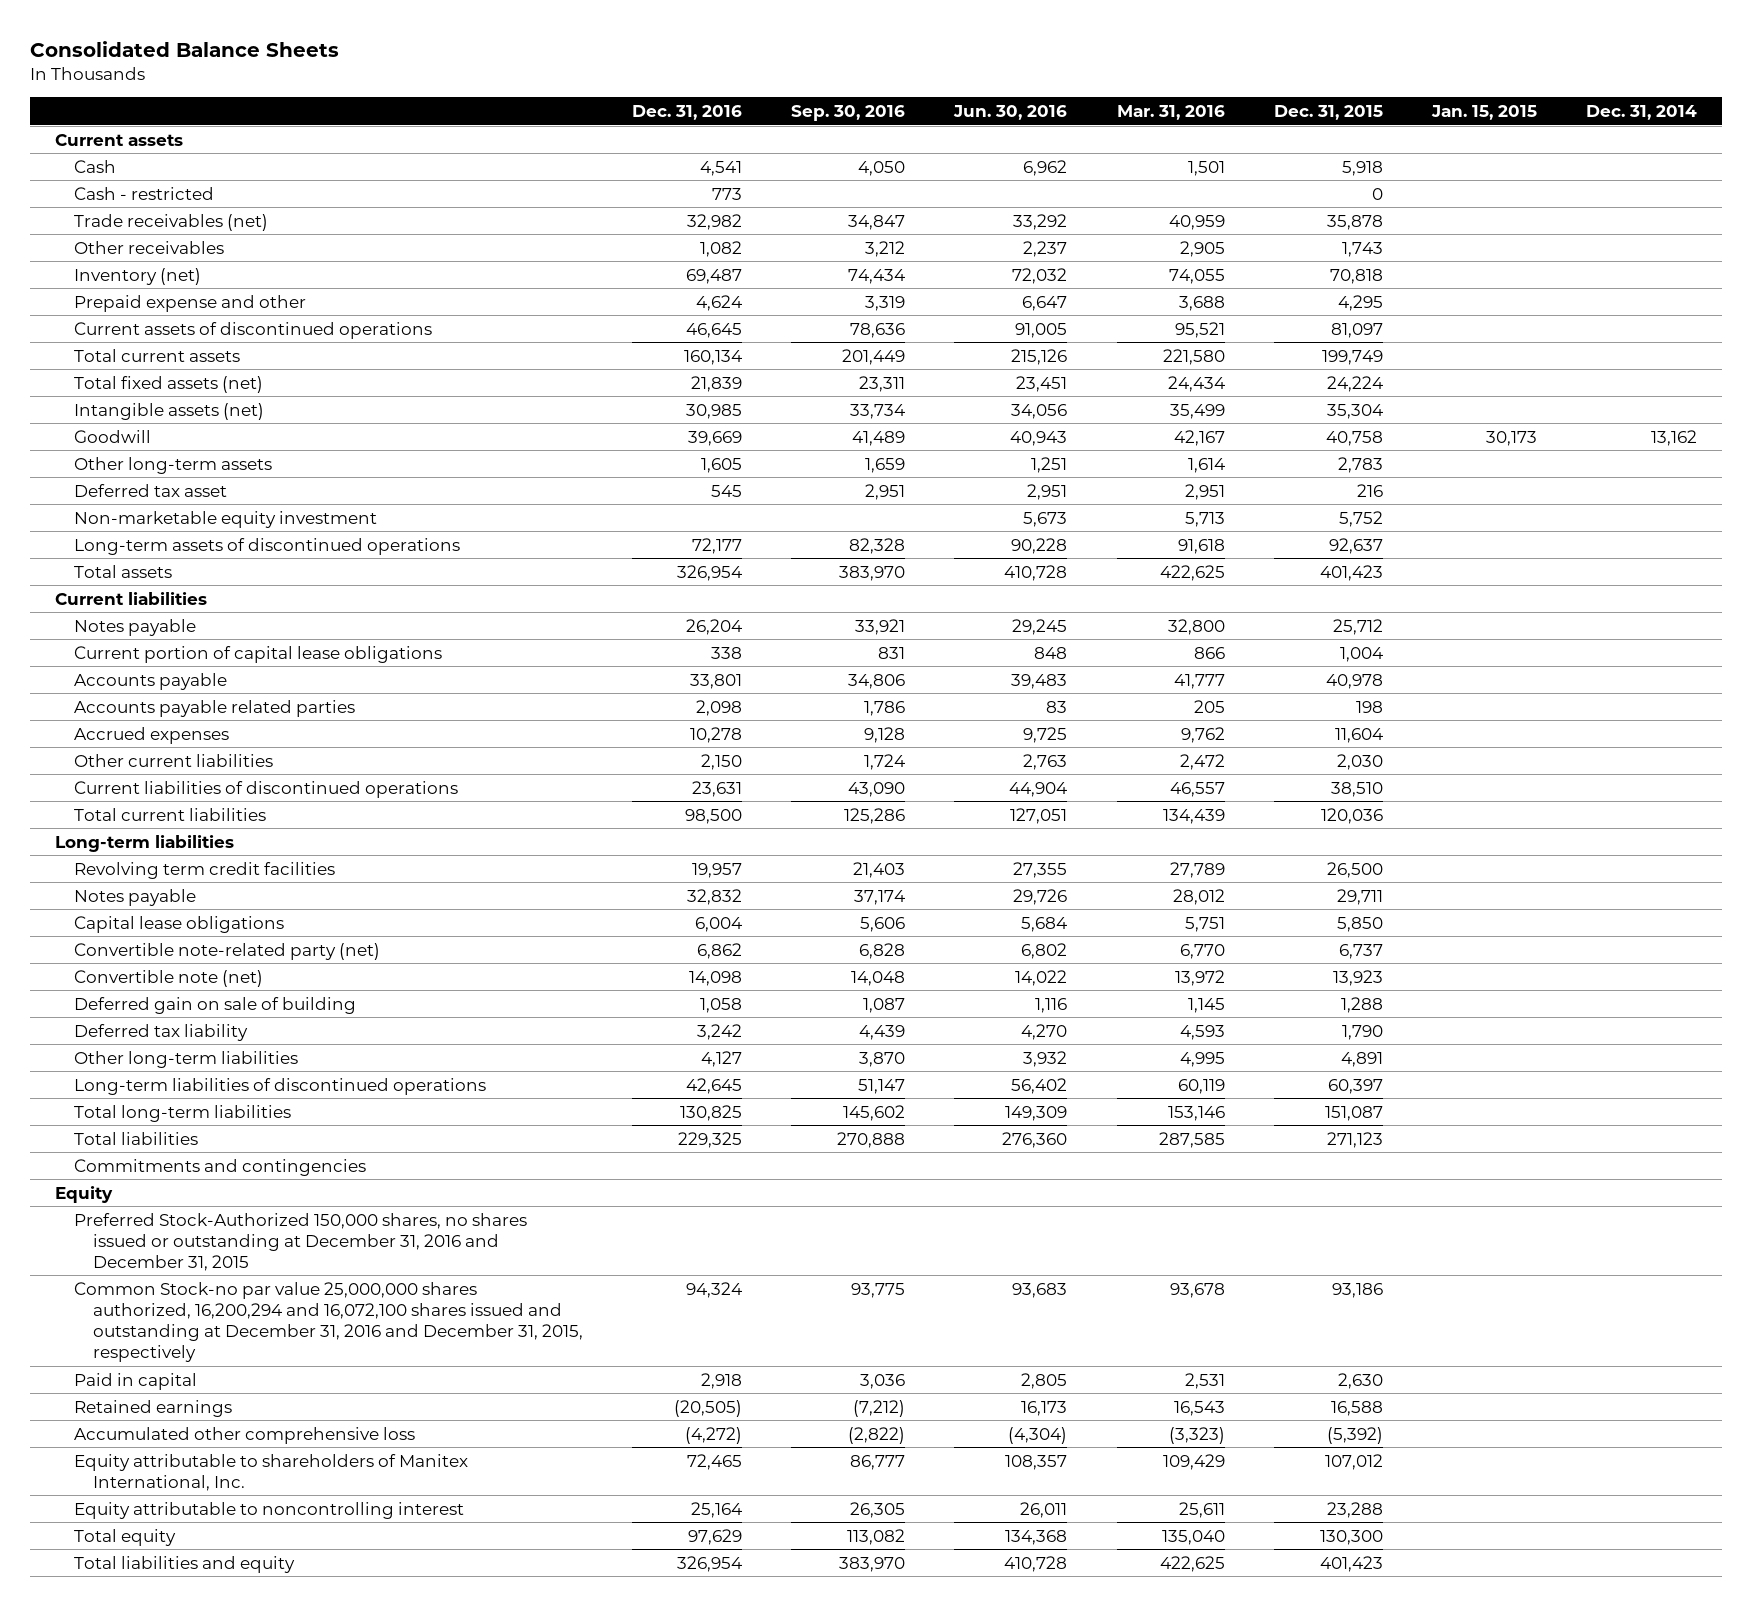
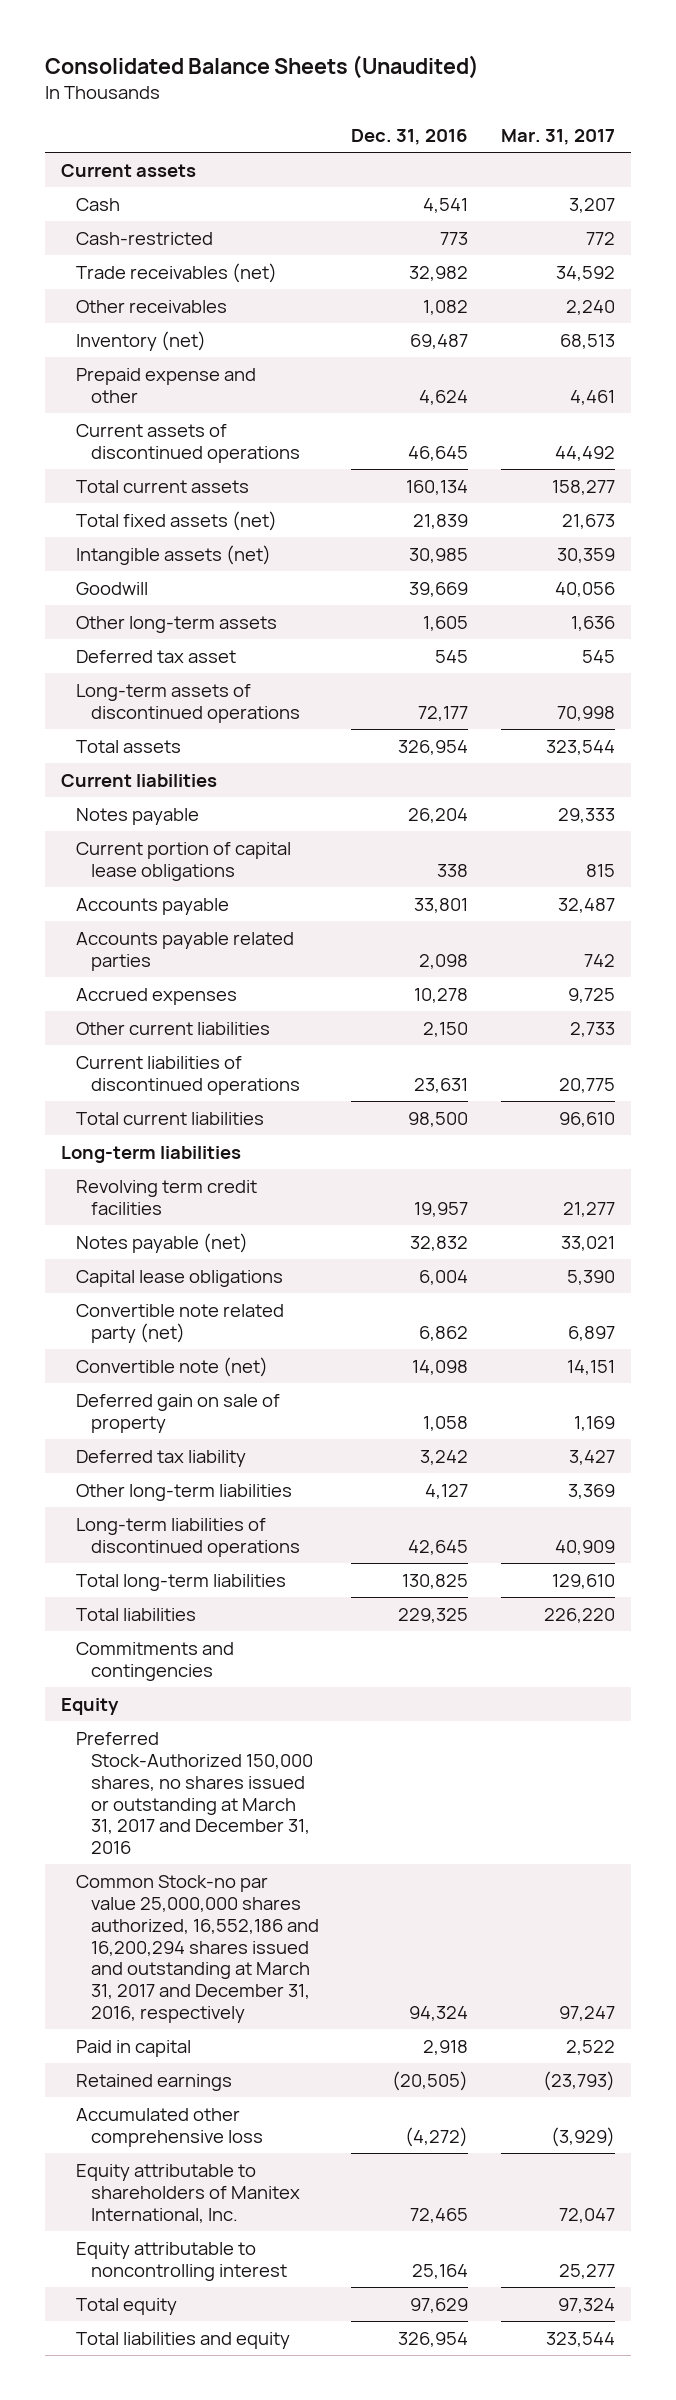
[30,40,340,57] Consolidated Balance Sheets -> [44,55,479,80] Consolidated Balance Sheets (Unaudited)
[791,104,906,121] Sep. 30, 2016 -> none
[953,104,1068,120] Jun. 30, 2016 -> none
[1116,104,1225,120] Mar. 31, 2016 -> none
[1273,104,1383,120] Dec. 31, 2015 -> none
[1431,104,1538,120] Jan. 15, 2015 -> none
[1586,104,1698,120] Dec. 31, 2014 -> none
none -> [500,128,615,145] Mar. 31, 2017
[73,186,214,200] Cash - restricted -> [75,231,213,245] Cash-restricted
[73,510,377,528] Non-marketable equity investment -> none
[73,888,196,906] Notes payable -> [75,1232,248,1253] Notes payable (net)
[73,942,380,960] Convertible note-related party (net) -> [75,1303,284,1343] Convertible note related party (net)
[73,996,356,1014] Deferred gain on sale of building -> [75,1393,280,1433] Deferred gain on sale of property
[73,1212,527,1271] Preferred Stock-Authorized 150,000 shares, no shares issued or outstanding at December 31, 2016 and December 31, 2015 -> [75,1731,313,1855] Preferred Stock-Authorized 150,000 shares, no shares issued or outstanding at March 31, 2017 and December 31, 2016
[73,1281,583,1362] Common Stock-no par value 25,000,000 shares authorized, 16,200,294 and 16,072,100 shares issued and outstanding at December 31, 2016 and December 31, 2015, respectively -> [75,1874,319,2024] Common Stock-no par value 25,000,000 shares authorized, 16,552,186 and 16,200,294 shares issued and outstanding at March 31, 2017 and December 31, 2016, respectively

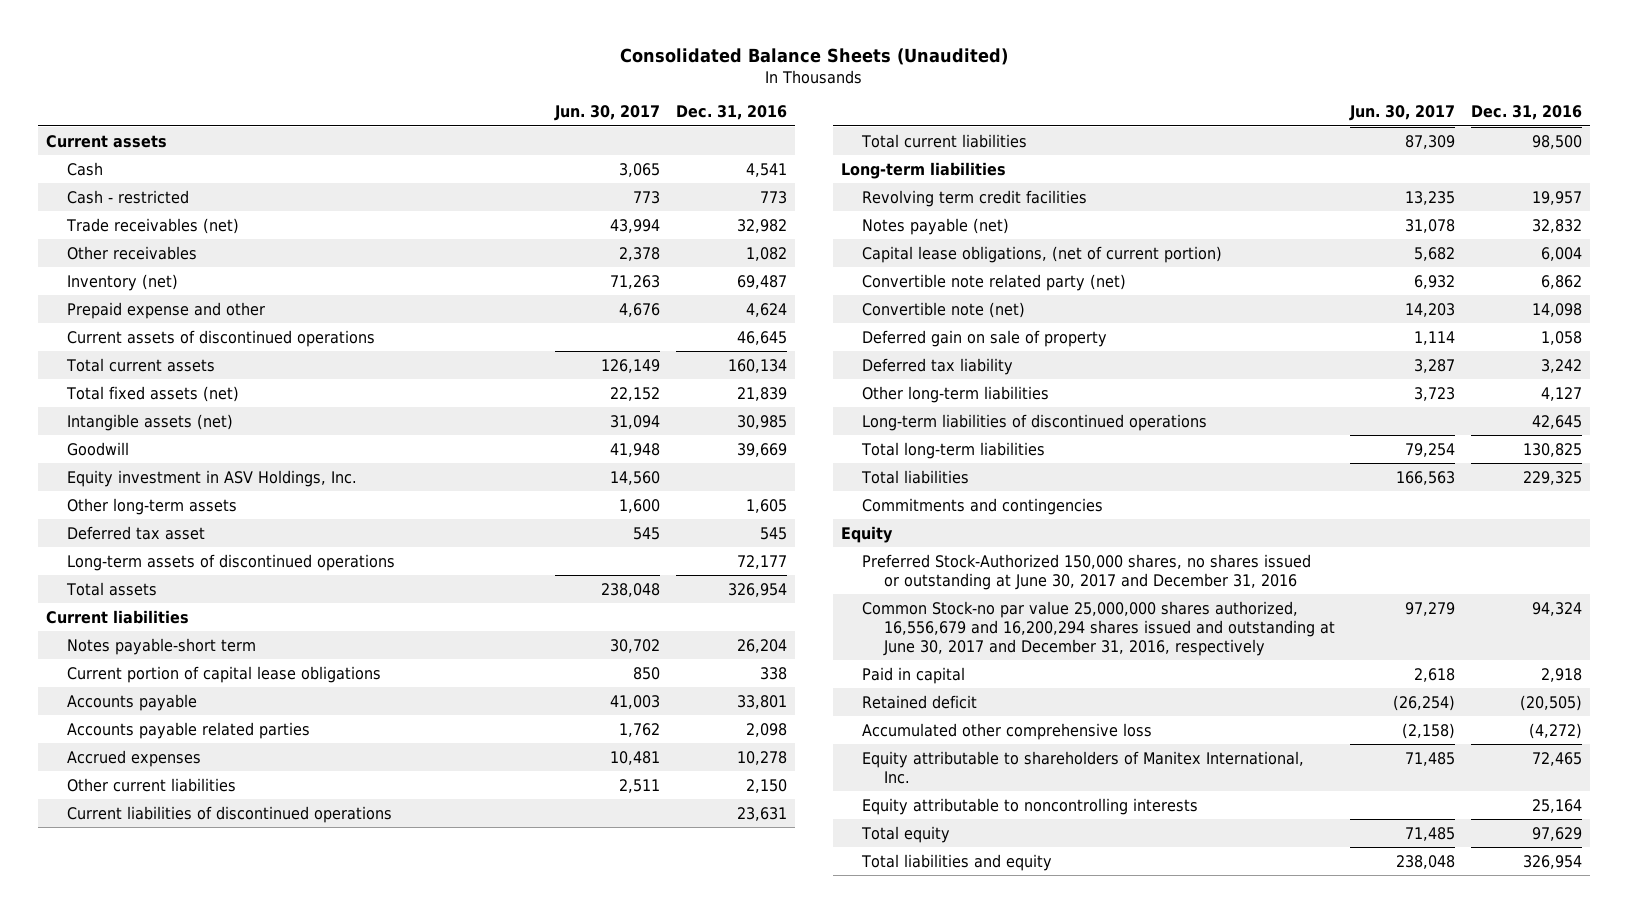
[500,128,615,145] Mar. 31, 2017 -> none
none -> [554,105,661,122] Jun. 30, 2017
[75,231,213,245] Cash-restricted -> [67,189,190,204] Cash - restricted
none -> [67,469,358,487] Equity investment in ASV Holdings, Inc.
[75,807,199,825] Notes payable -> [67,637,257,655] Notes payable-short term
[75,1269,283,1287] Capital lease obligations -> [862,245,1223,263] Capital lease obligations, (net of current portion)
[75,1731,313,1855] Preferred Stock-Authorized 150,000 shares, no shares issued or outstanding at March 31, 2017 and December 31, 2016 -> [862,553,1312,590] Preferred Stock-Authorized 150,000 shares, no shares issued or outstanding at June 30, 2017 and December 31, 2016
[75,1874,319,2024] Common Stock-no par value 25,000,000 shares authorized, 16,552,186 and 16,200,294 shares issued and outstanding at March 31, 2017 and December 31, 2016, respectively -> [862,600,1335,656] Common Stock-no par value 25,000,000 shares authorized, 16,556,679 and 16,200,294 shares issued and outstanding at June 30, 2017 and December 31, 2016, respectively
[75,2073,232,2091] Retained earnings -> [862,694,978,709] Retained deficit
[75,2241,287,2281] Equity attributable to noncontrolling interest -> [862,797,1199,815] Equity attributable to noncontrolling interests

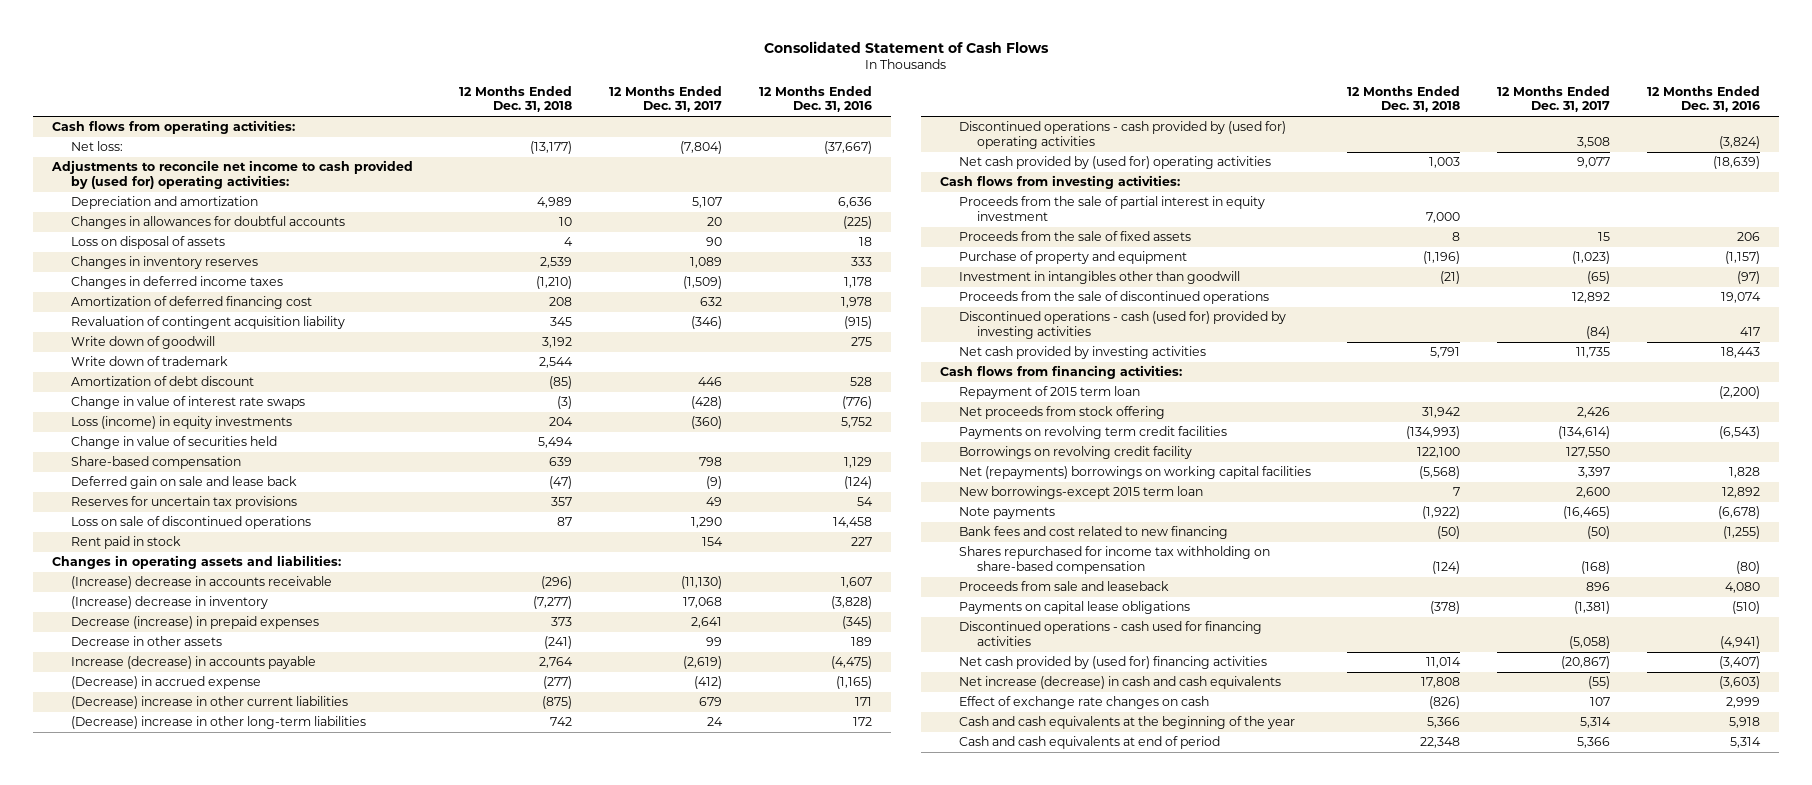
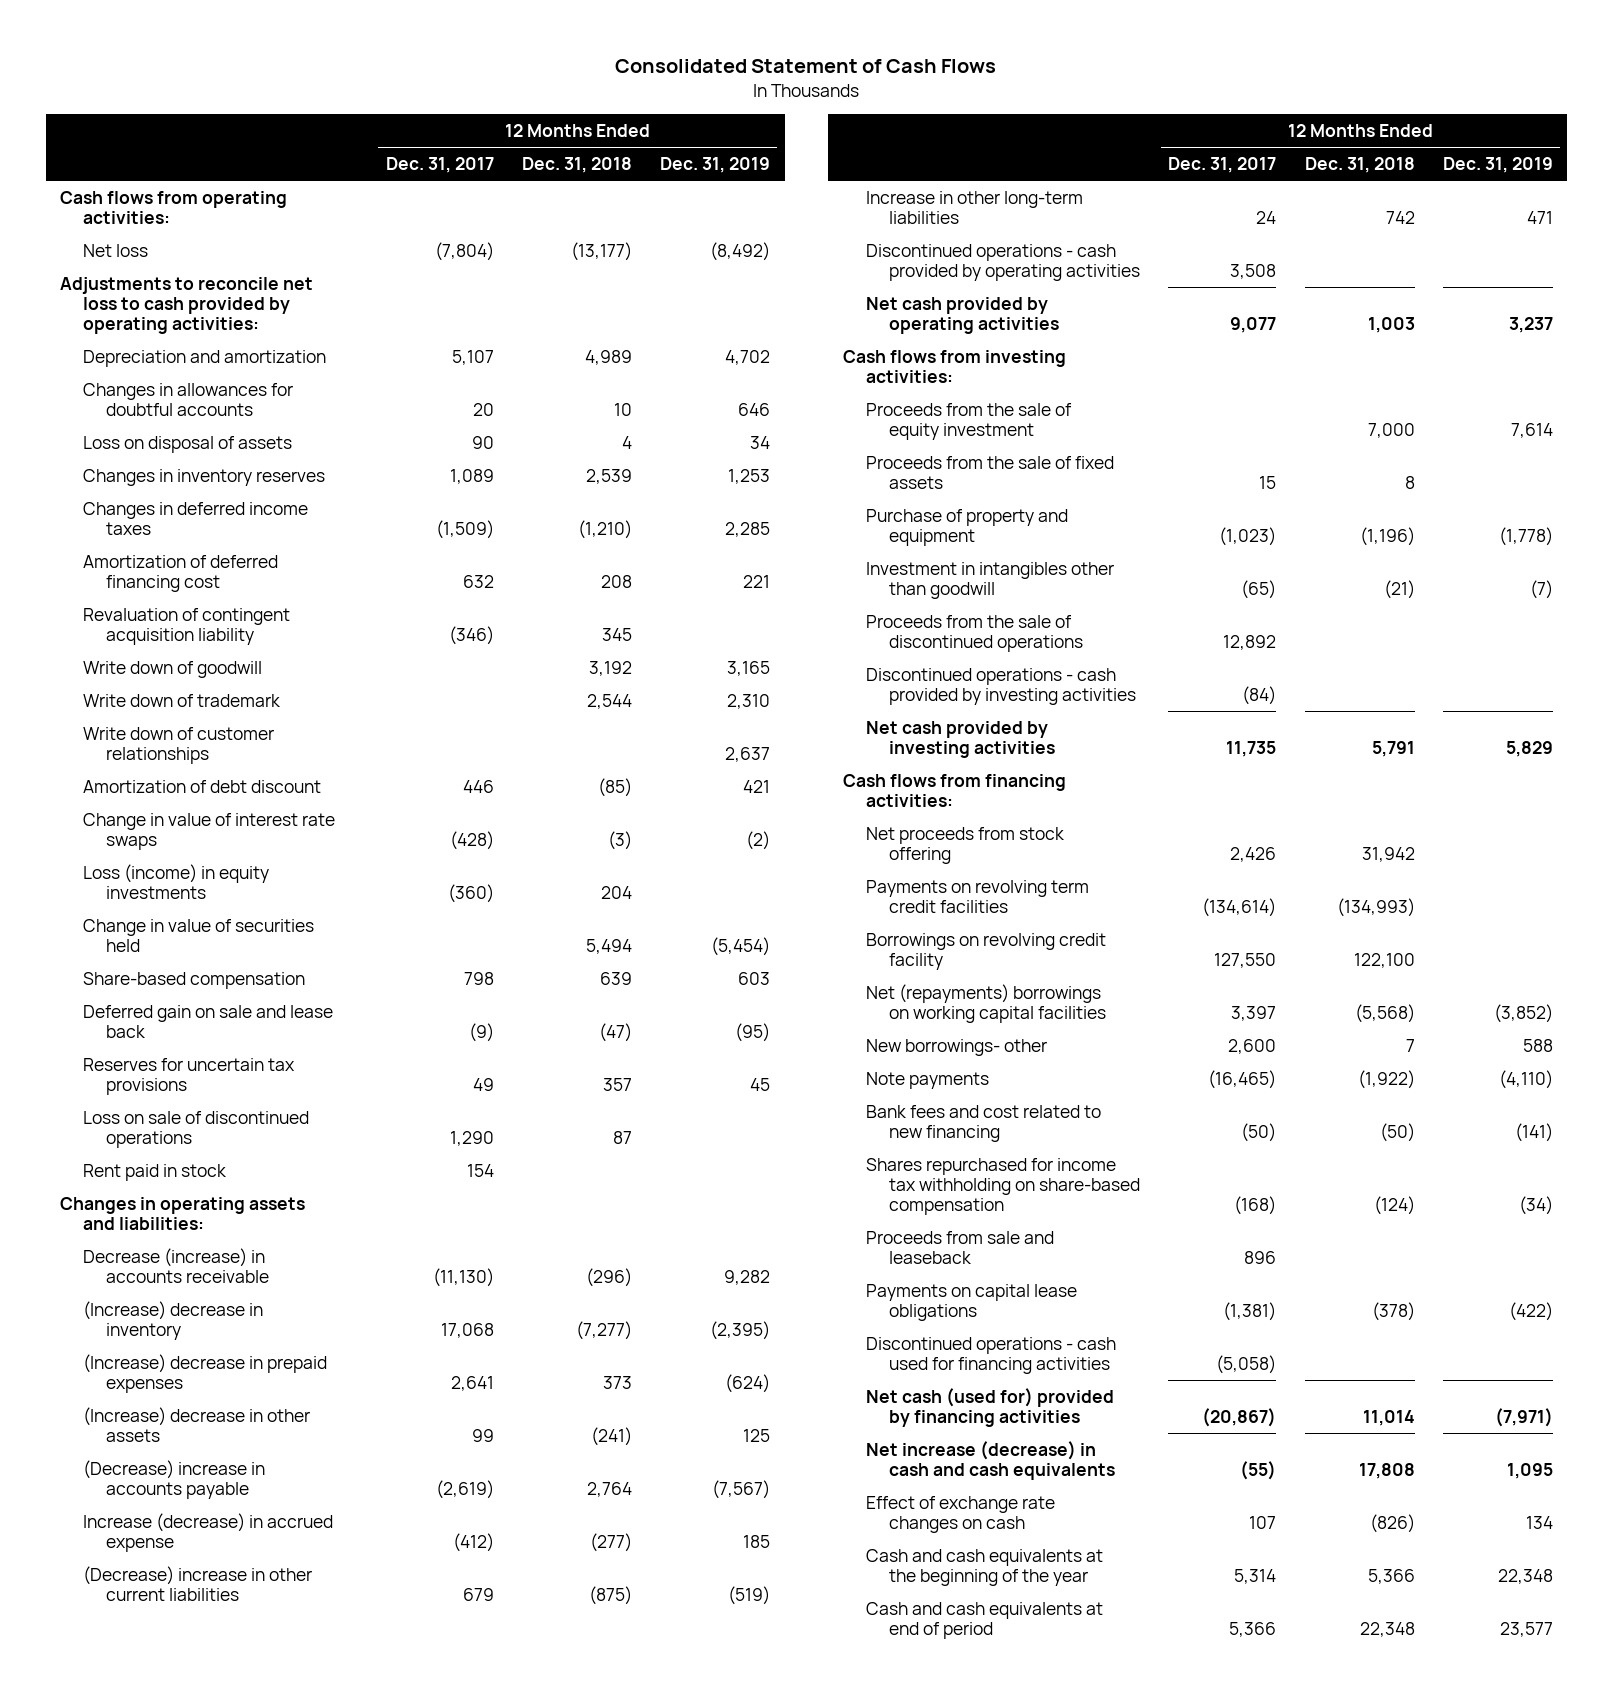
[759,85,873,113] 12 Months Ended Dec. 31, 2016 -> none
none -> [660,157,771,174] Dec. 31, 2019
[70,141,123,152] Net loss: -> [83,243,149,257] Net loss
[50,160,413,189] Adjustments to reconcile net income to cash provided by (used for) operating activities: -> [59,276,313,335] Adjustments to reconcile net loss to cash provided by operating activities:
none -> [83,726,275,765] Write down of customer relationships
[70,576,332,590] (Increase) decrease in accounts receivable -> [83,1247,270,1284] Decrease (increase) in accounts receivable
[70,616,319,630] Decrease (increase) in prepaid expenses -> [83,1353,328,1394] (Increase) decrease in prepaid expenses
[70,636,222,647] Decrease in other assets -> [83,1406,311,1443] (Increase) decrease in other assets
[70,656,316,670] Increase (decrease) in accounts payable -> [83,1459,266,1500] (Decrease) increase in accounts payable
[70,676,261,690] (Decrease) in accrued expense -> [83,1512,334,1553] Increase (decrease) in accrued expense
[70,716,366,730] (Decrease) increase in other long-term liabilities -> [865,190,1083,225] Increase in other long-term liabilities
[958,121,1286,149] Discontinued operations - cash provided by (used for) operating activities -> [865,243,1140,282] Discontinued operations - cash provided by operating activities
[958,156,1271,170] Net cash provided by (used for) operating activities -> [865,296,1059,335] Net cash provided by operating activities
[958,196,1265,221] Proceeds from the sale of partial interest in equity investment -> [865,402,1072,441] Proceeds from the sale of equity investment
[958,311,1286,339] Discontinued operations - cash (used for) provided by investing activities -> [865,667,1136,706] Discontinued operations - cash provided by investing activities
[958,386,1140,400] Repayment of 2015 term loan -> none
[958,486,1203,500] New borrowings-except 2015 term loan -> [865,1038,1047,1056] New borrowings- other
[958,656,1267,670] Net cash provided by (used for) financing activities -> [865,1387,1114,1428] Net cash (used for) provided by financing activities

